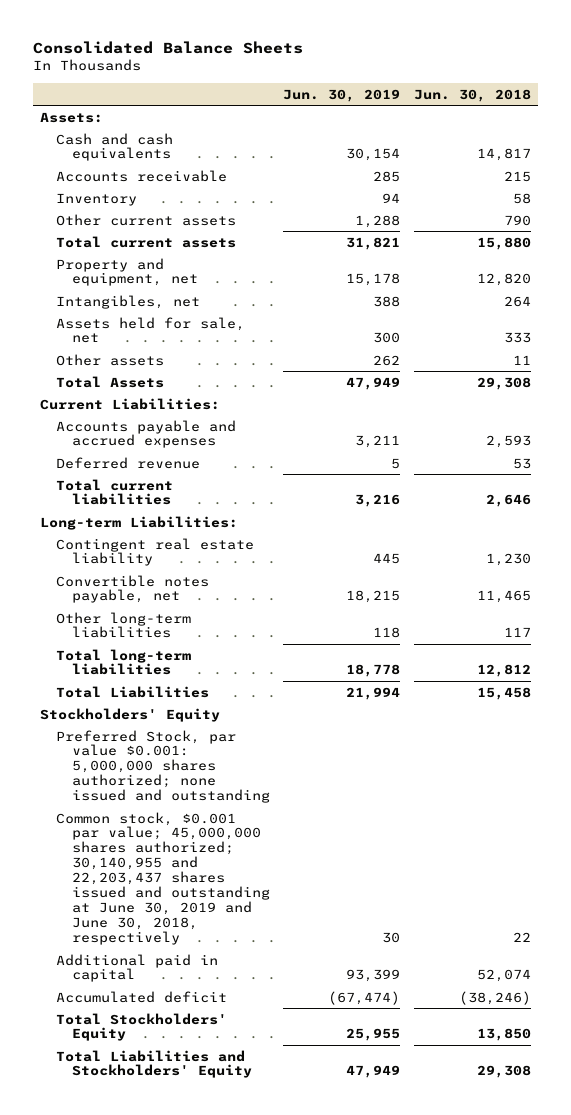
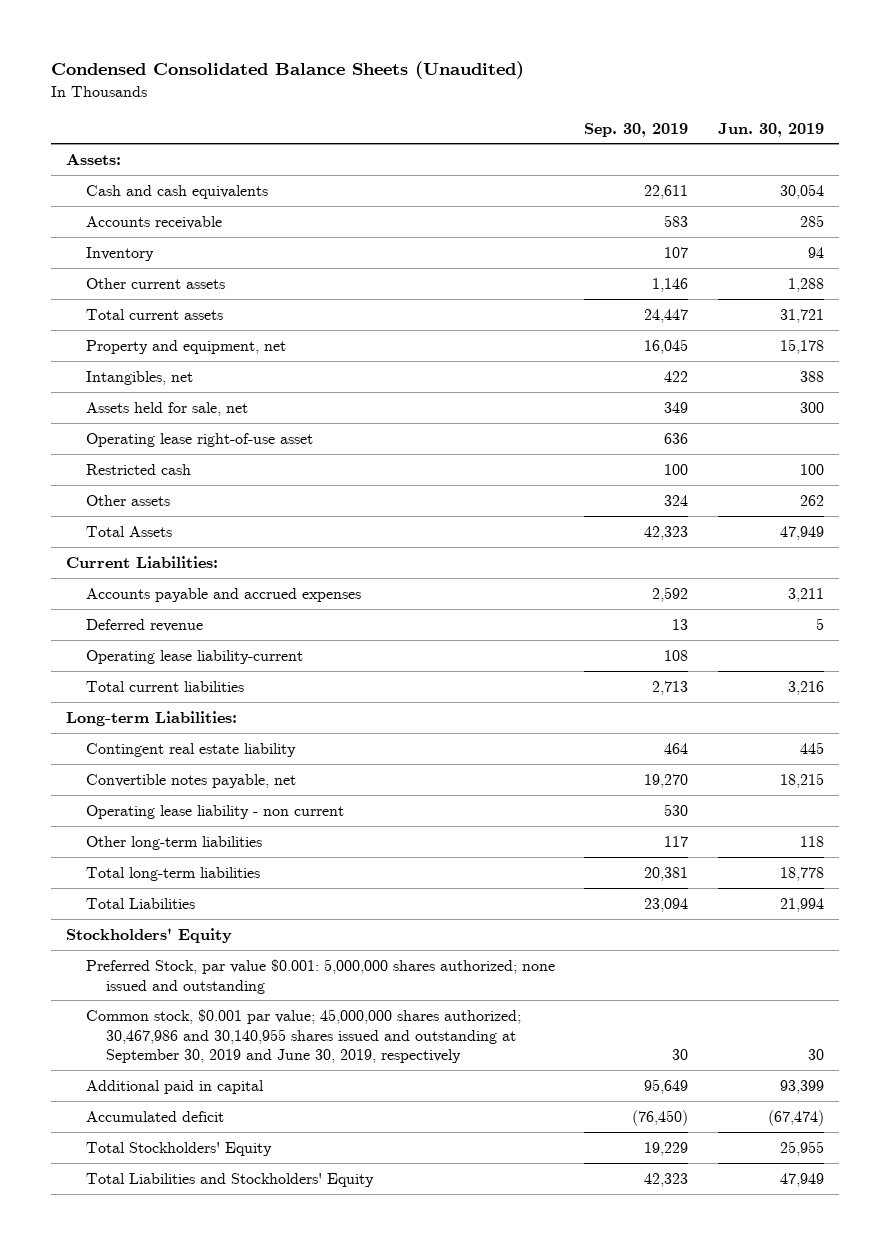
[33,41,304,55] Consolidated Balance Sheets -> [50,61,524,80] Condensed Consolidated Balance Sheets (Unaudited)
[413,88,531,102] Jun. 30, 2018 -> none
none -> [584,122,689,137] Sep. 30, 2019
[346,148,401,162] 30,154 -> [779,183,824,199] 30,054
[346,236,401,250] 31,821 -> [779,308,824,323] 31,721
none -> [85,432,313,447] Operating lease right-of-use asset
none -> [85,463,191,475] Restricted cash
none -> [85,649,303,664] Operating lease liability-current
none -> [85,804,344,819] Operating lease liability - non current
[55,811,270,946] Common stock, $0.001 par value; 45,000,000 shares authorized; 30,140,955 and 22,203,437 shares issued and outstanding at June 30, 2019 and June 30, 2018, respectively -> [85,1008,521,1064] Common stock, $0.001 par value; 45,000,000 shares authorized; 30,467,986 and 30,140,955 shares issued and outstanding at September 30, 2019 and June 30, 2019, respectively

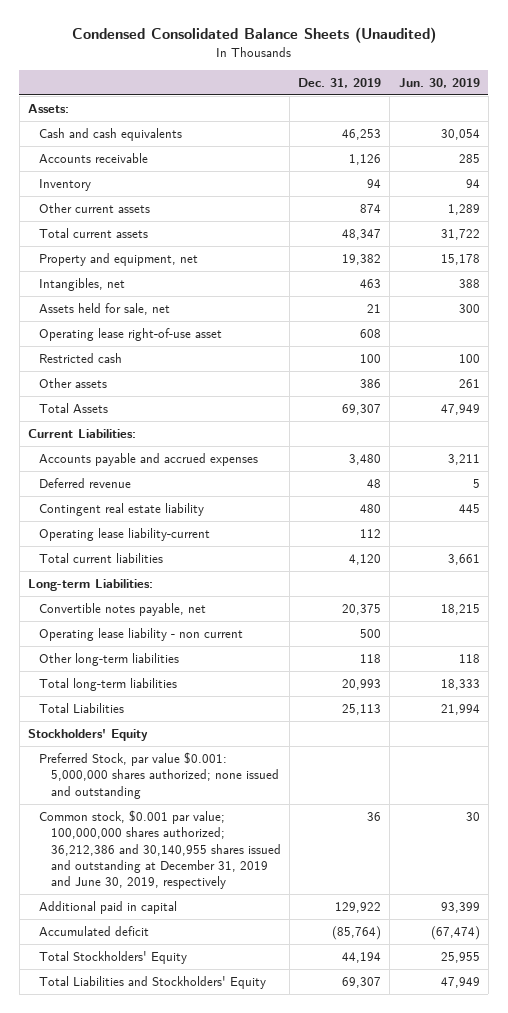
[584,122,689,137] Sep. 30, 2019 -> none
none -> [298,77,382,88] Dec. 31, 2019
[787,277,824,292] 1,288 -> [447,203,480,215] 1,289
[779,308,824,323] 31,721 -> [440,228,480,240] 31,722
[799,494,824,506] 262 -> [458,378,480,388] 261
[85,742,296,757] Contingent real estate liability -> [39,502,205,516] Contingent real estate liability
[787,680,824,695] 3,216 -> [447,553,480,565] 3,661
[779,866,824,881] 18,778 -> [440,678,480,690] 18,333
[85,1008,521,1064] Common stock, $0.001 par value; 45,000,000 shares authorized; 30,467,986 and 30,140,955 shares issued and outstanding at September 30, 2019 and June 30, 2019, respectively -> [39,809,281,890] Common stock, $0.001 par value; 100,000,000 shares authorized; 36,212,386 and 30,140,955 shares issued and outstanding at December 31, 2019 and June 30, 2019, respectively

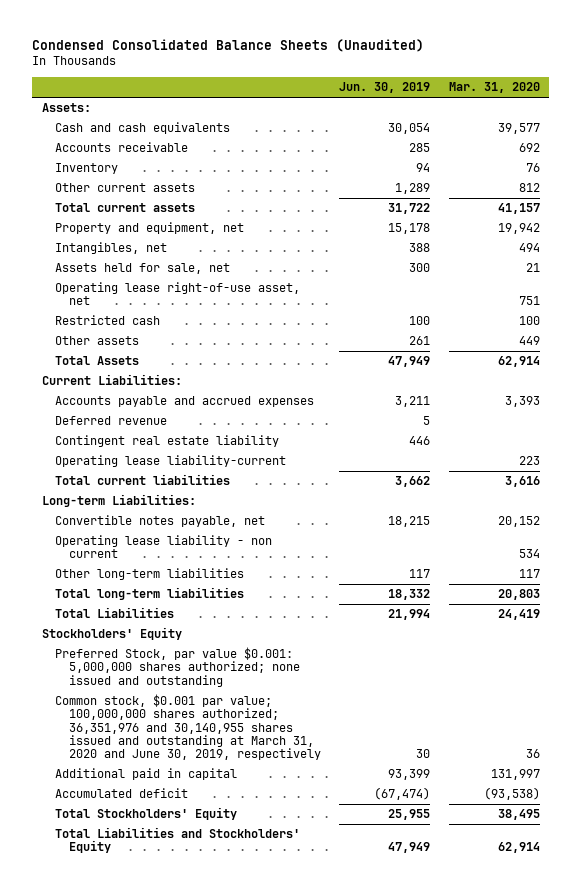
[298,77,382,88] Dec. 31, 2019 -> none
none -> [449,82,541,94] Mar. 31, 2020
[39,327,223,341] Operating lease right-of-use asset -> [55,282,301,306] Operating lease right-of-use asset, net
[458,503,480,513] 445 -> [409,436,431,446] 446
[447,553,480,565] 3,661 -> [395,476,431,488] 3,662
[458,653,480,663] 118 -> [409,569,431,579] 117
[440,678,480,690] 18,333 -> [388,589,431,601] 18,332
[39,809,281,890] Common stock, $0.001 par value; 100,000,000 shares authorized; 36,212,386 and 30,140,955 shares issued and outstanding at December 31, 2019 and June 30, 2019, respectively -> [55,694,321,761] Common stock, $0.001 par value; 100,000,000 shares authorized; 36,351,976 and 30,140,955 shares issued and outstanding at March 31, 2020 and June 30, 2019, respectively

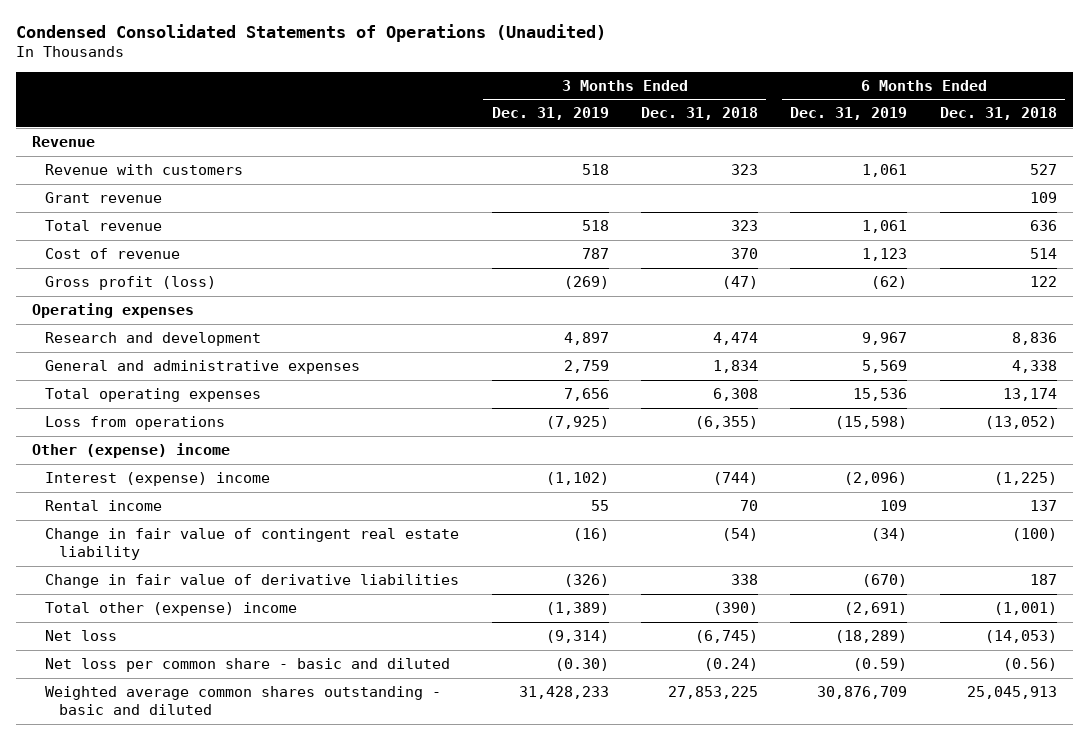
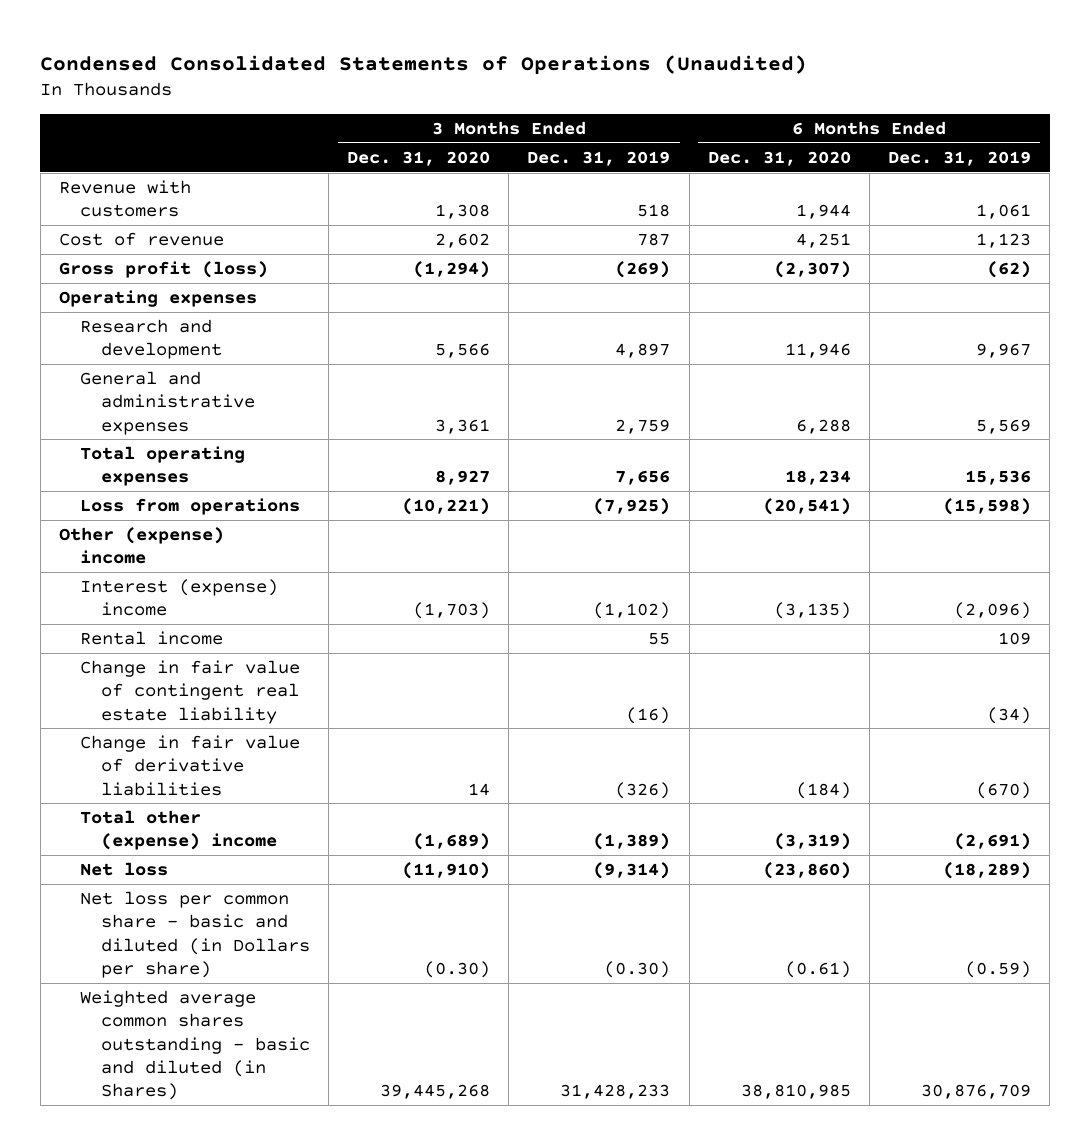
[640,107,758,121] Dec. 31, 2018 -> none
[939,107,1057,121] Dec. 31, 2018 -> none
none -> [347,150,491,166] Dec. 31, 2020
none -> [707,150,851,166] Dec. 31, 2020
[31,136,95,148] Revenue -> none
[45,192,163,204] Grant revenue -> none
[45,220,163,232] Total revenue -> none
[45,658,451,673] Net loss per common share - basic and diluted -> [79,891,310,978] Net loss per common share - basic and diluted (in Dollars per share)
[45,686,442,716] Weighted average common shares outstanding - basic and diluted -> [79,990,310,1101] Weighted average common shares outstanding - basic and diluted (in Shares)

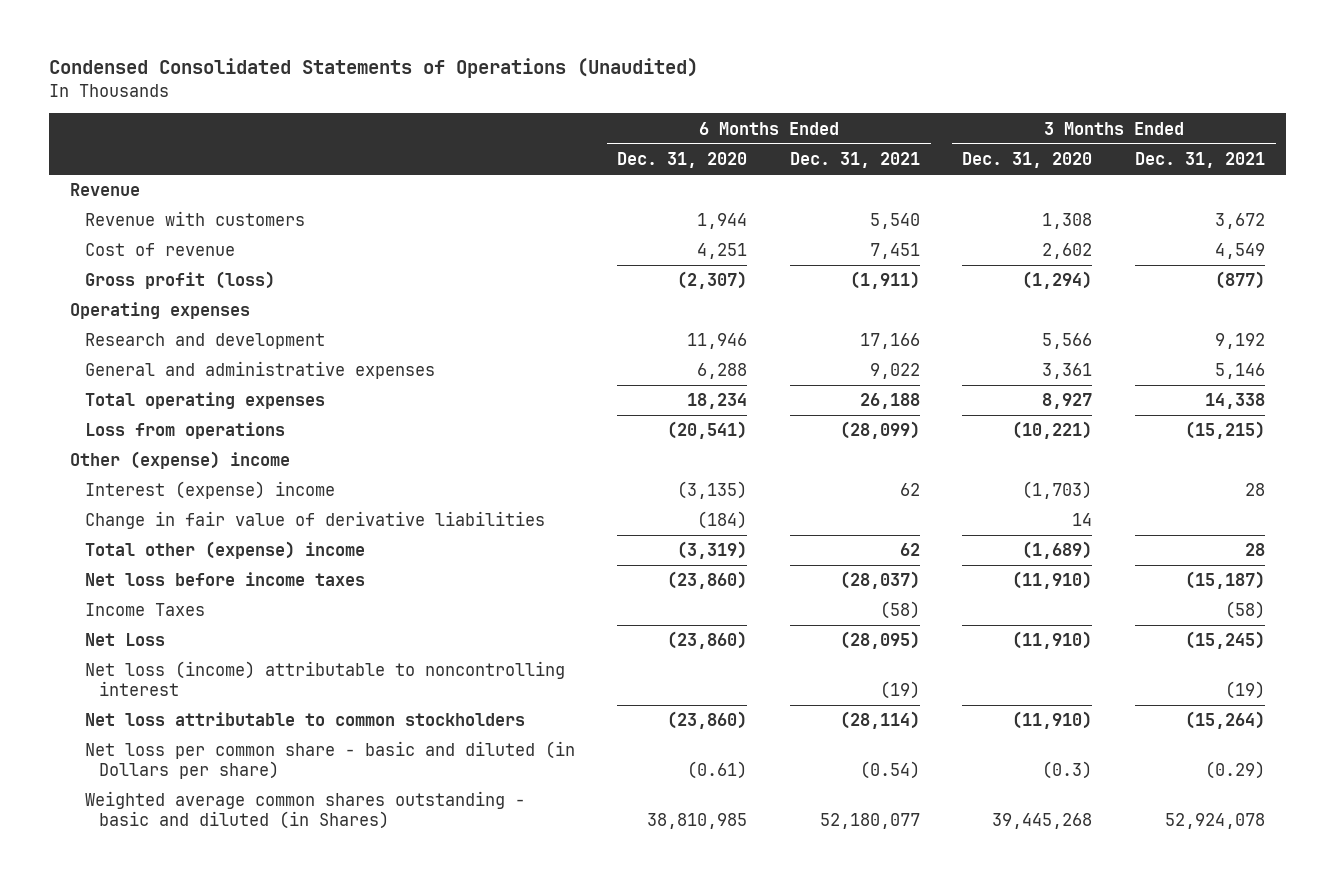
[527,150,671,166] Dec. 31, 2019 -> none
[887,150,1031,166] Dec. 31, 2019 -> none
none -> [789,151,920,168] Dec. 31, 2021
none -> [1135,151,1266,168] Dec. 31, 2021
none -> [70,183,141,197] Revenue
[79,631,223,646] Rental income -> none
[79,660,300,724] Change in fair value of contingent real estate liability -> none
none -> [84,572,365,587] Net loss before income taxes
none -> [84,603,205,617] Income Taxes
[79,862,168,877] Net loss -> [84,633,165,647] Net Loss
none -> [84,661,565,696] Net loss (income) attributable to noncontrolling interest
none -> [84,712,525,727] Net loss attributable to common stockholders
[424,960,491,978] (0.30) -> [1042,760,1093,779] (0.3)

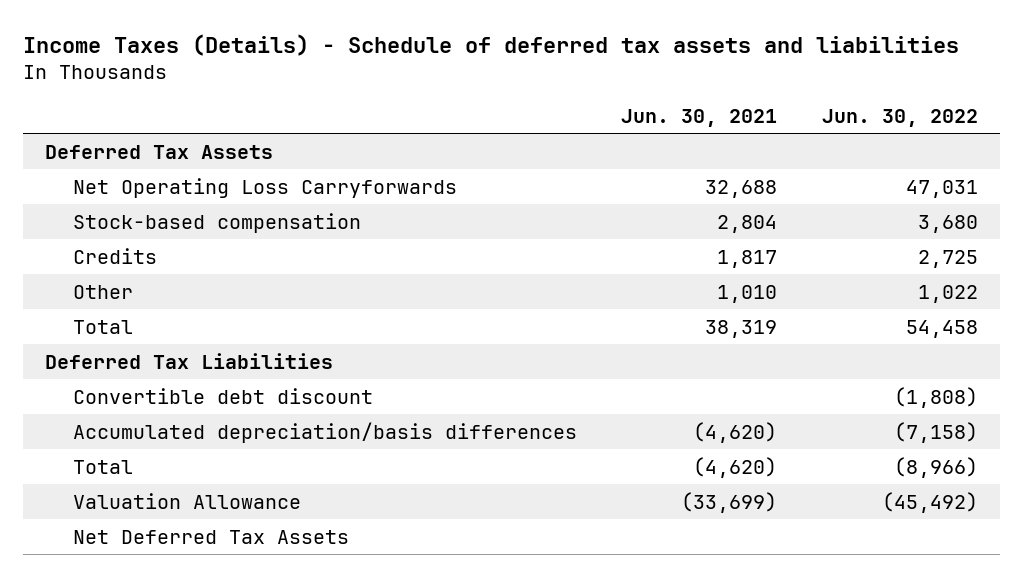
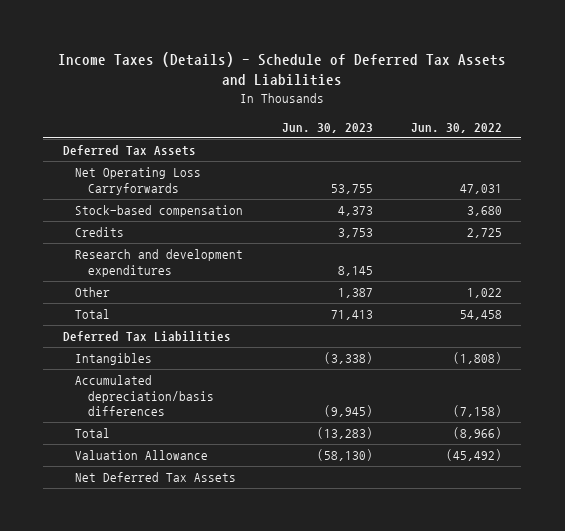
[22,33,959,56] Income Taxes (Details) - Schedule of deferred tax assets and liabilities -> [58,51,507,87] Income Taxes (Details) - Schedule of Deferred Tax Assets and Liabilities
[621,108,778,127] Jun. 30, 2021 -> none
none -> [281,122,373,133] Jun. 30, 2023
none -> [75,249,244,277] Research and development expenditures
[72,387,373,404] Convertible debt discount -> [75,353,153,366] Intangibles

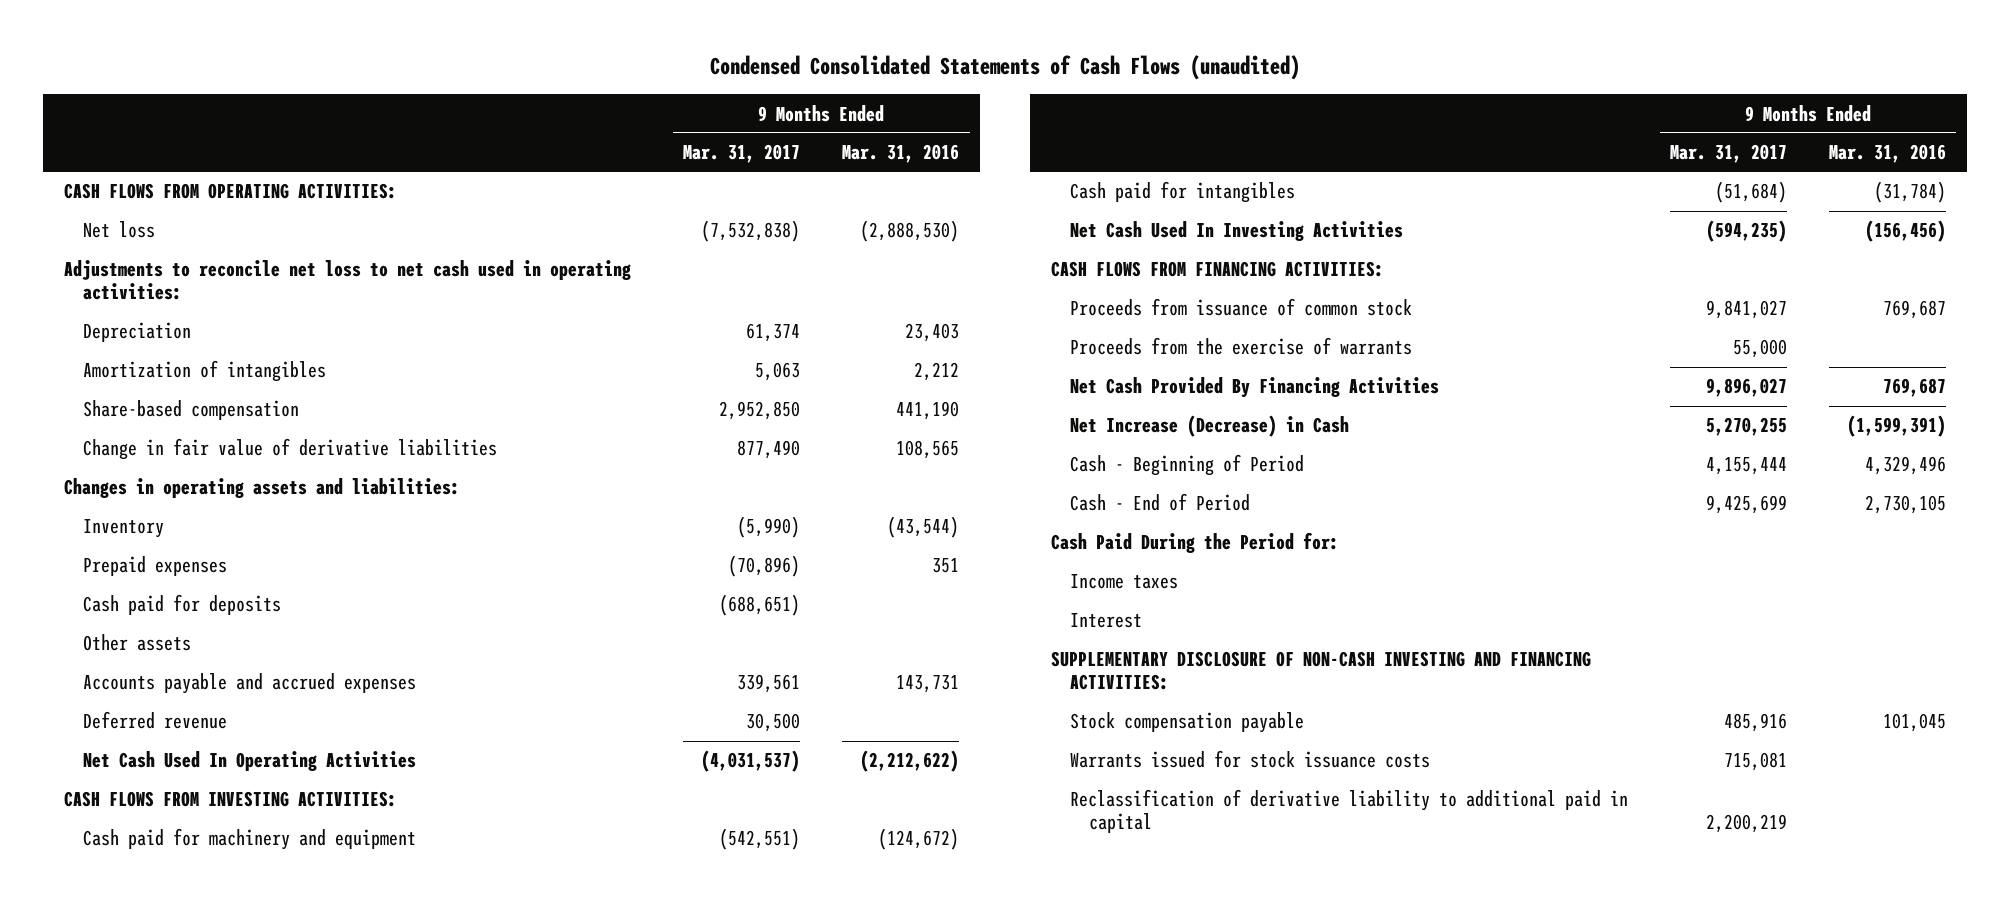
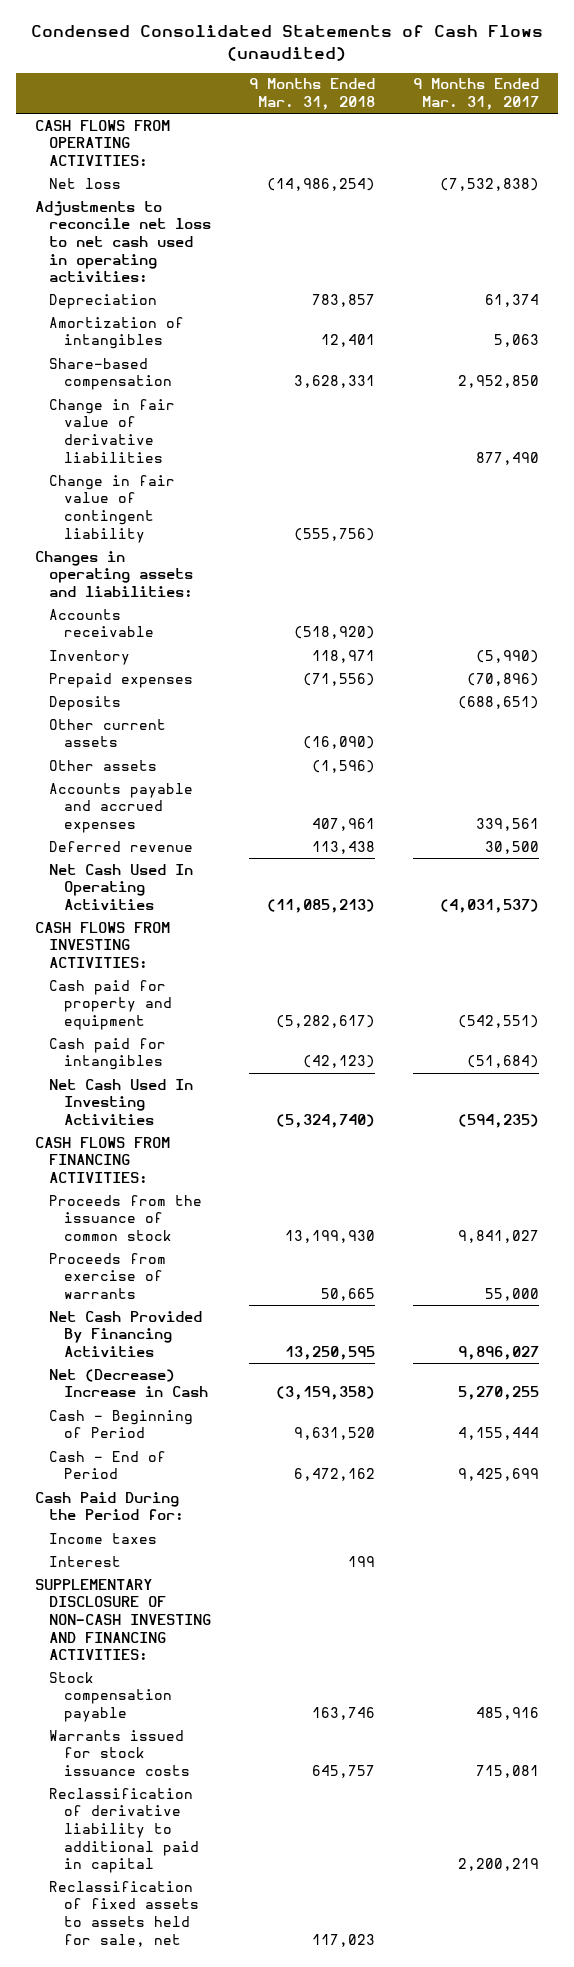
[842,144,960,164] Mar. 31, 2016 -> none
none -> [249,78,376,110] 9 Months Ended Mar. 31, 2018
none -> [49,474,176,543] Change in fair value of contingent liability
none -> [49,608,154,638] Accounts receivable
[83,594,282,616] Cash paid for deposits -> [49,695,122,711] Deposits
none -> [49,718,167,748] Other current assets
[83,828,417,851] Cash paid for machinery and equipment -> [49,979,172,1031] Cash paid for property and equipment
[1070,298,1413,317] Proceeds from issuance of common stock -> [49,1194,203,1242] Proceeds from the issuance of common stock
[1070,337,1413,356] Proceeds from the exercise of warrants -> [49,1252,167,1300] Proceeds from exercise of warrants
[1070,415,1350,438] Net Increase (Decrease) in Cash -> [49,1368,208,1398] Net (Decrease) Increase in Cash
none -> [49,1880,199,1947] Reclassification of fixed assets to assets held for sale, net

